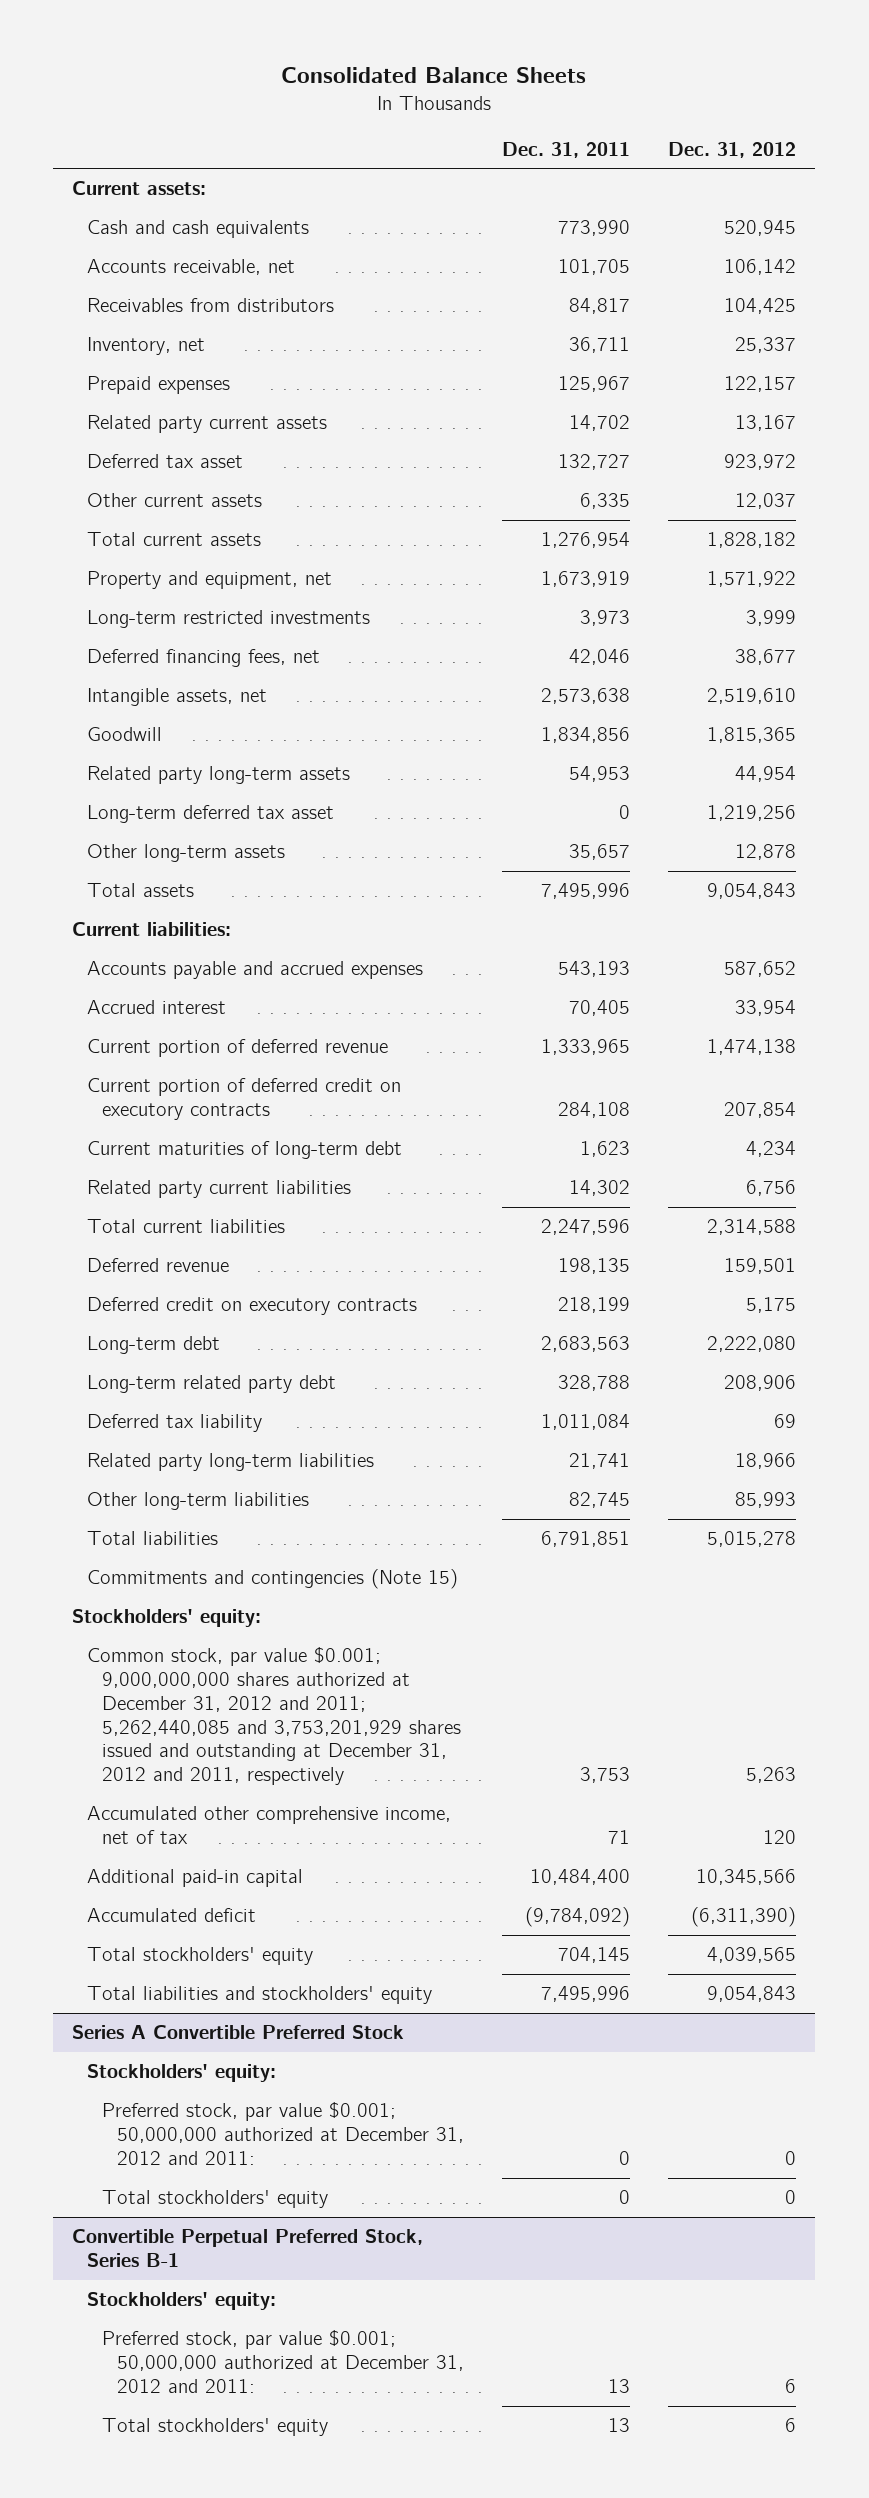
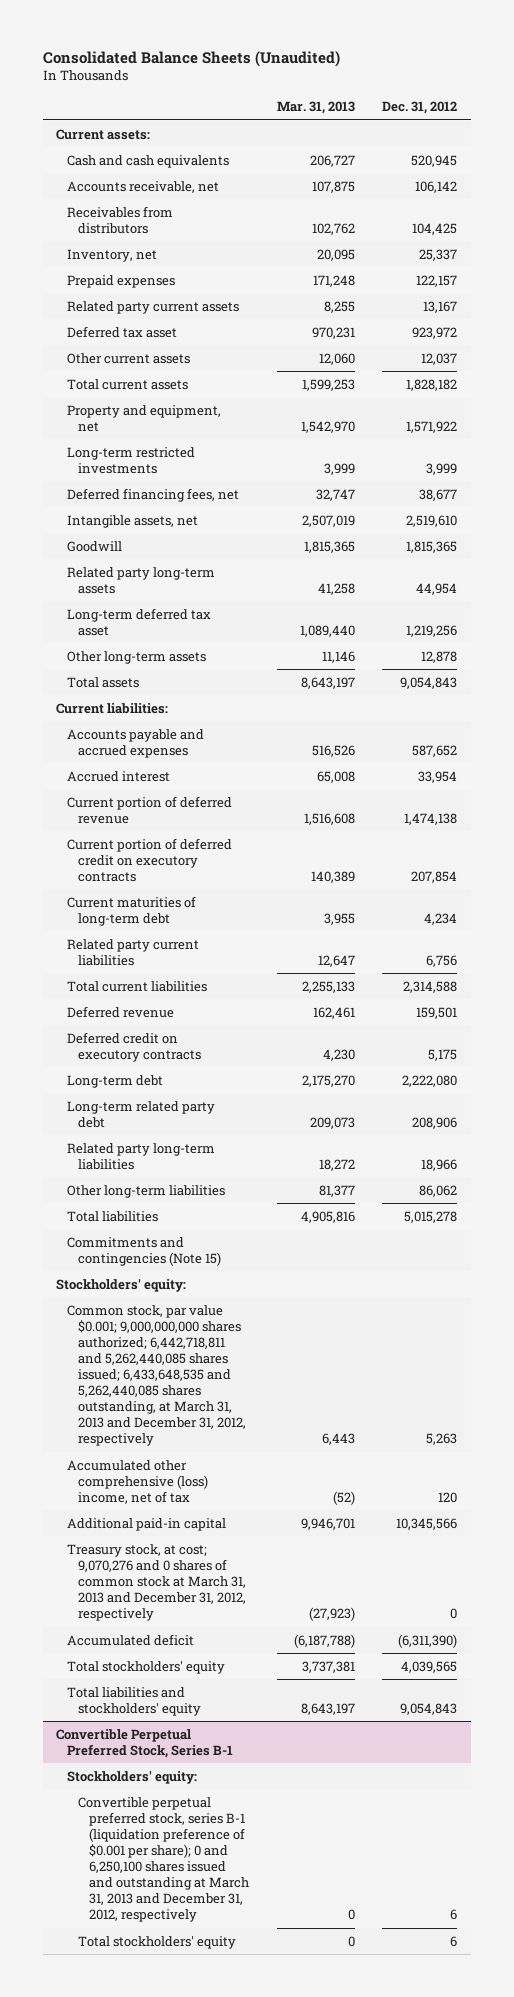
[281,67,587,84] Consolidated Balance Sheets -> [42,50,340,67] Consolidated Balance Sheets (Unaudited)
[502,141,631,158] Dec. 31, 2011 -> none
none -> [276,101,355,115] Mar. 31, 2013
[87,1414,263,1433] Deferred tax liability -> none
[735,1492,797,1509] 85,993 -> [419,1184,458,1197] 86,062
[87,1647,462,1786] Common stock, par value $0.001; 9,000,000,000 shares authorized at December 31, 2012 and 2011; 5,262,440,085 and 3,753,201,929 shares issued and outstanding at December 31, 2012 and 2011, respectively -> [67,1304,247,1447] Common stock, par value $0.001; 9,000,000,000 shares authorized; 6,442,718,811 and 5,262,440,085 shares issued; 6,433,648,535 and 5,262,440,085 shares outstanding, at March 31, 2013 and December 31, 2012, respectively
[87,1806,452,1845] Accumulated other comprehensive income, net of tax -> [67,1459,209,1504] Accumulated other comprehensive (loss) income, net of tax
none -> [67,1543,247,1622] Treasury stock, at cost; 9,070,276 and 0 shares of common stock at March 31, 2013 and December 31, 2012, respectively
[72,2025,405,2040] Series A Convertible Preferred Stock -> none
[87,2064,277,2083] Stockholders' equity: -> none
[102,2102,464,2165] Preferred stock, par value $0.001; 50,000,000 authorized at December 31, 2012 and 2011: -> none
[102,2190,329,2209] Total stockholders' equity -> none
[102,2330,464,2393] Preferred stock, par value $0.001; 50,000,000 authorized at December 31, 2012 and 2011: -> [78,1796,250,1923] Convertible perpetual preferred stock, series B-1 (liquidation preference of $0.001 per share); 0 and 6,250,100 shares issued and outstanding at March 31, 2013 and December 31, 2012, respectively

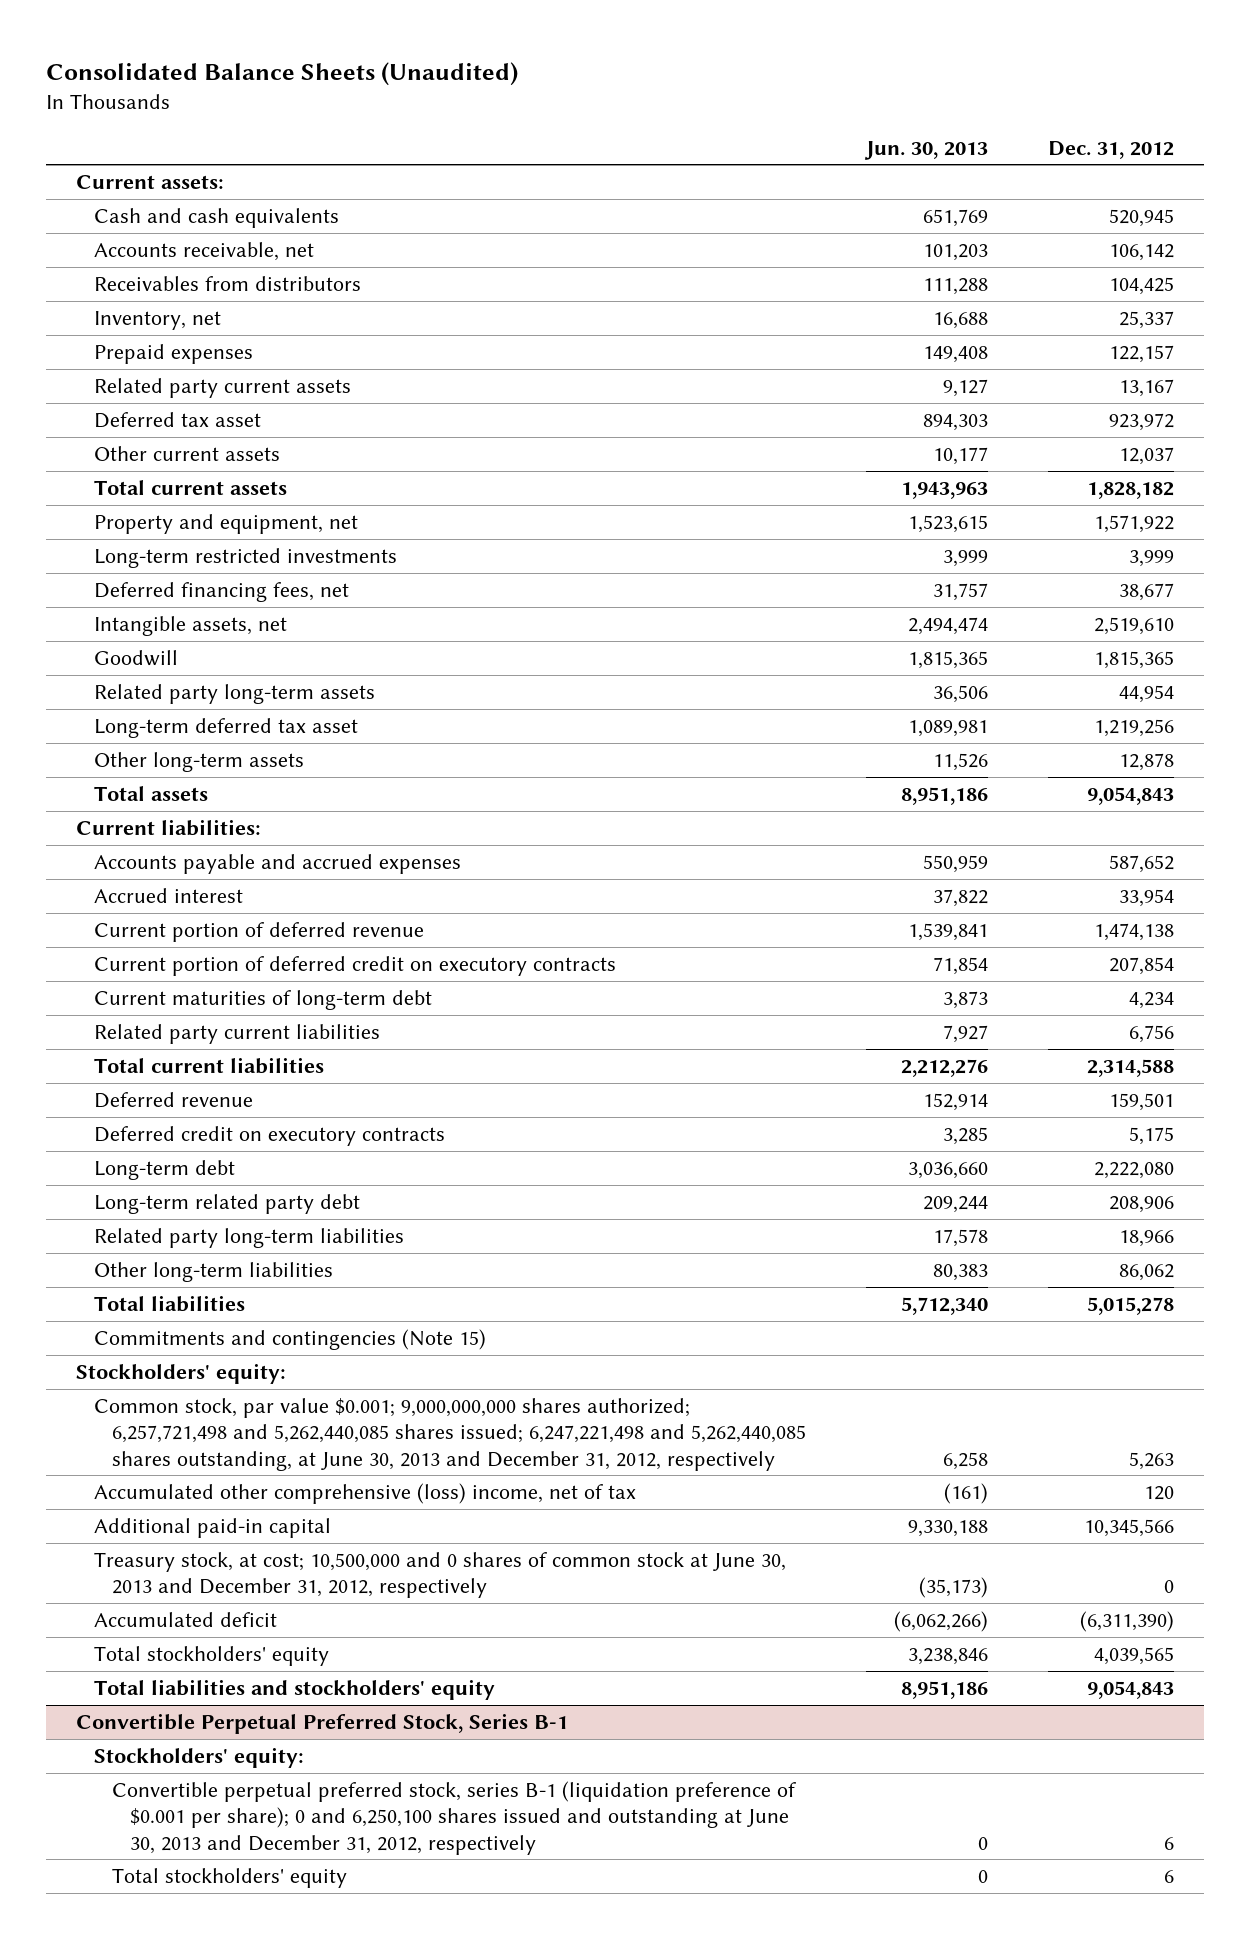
[276,101,355,115] Mar. 31, 2013 -> none
none -> [864,140,989,160] Jun. 30, 2013
[67,1304,247,1447] Common stock, par value $0.001; 9,000,000,000 shares authorized; 6,442,718,811 and 5,262,440,085 shares issued; 6,433,648,535 and 5,262,440,085 shares outstanding, at March 31, 2013 and December 31, 2012, respectively -> [93,1397,807,1471] Common stock, par value $0.001; 9,000,000,000 shares authorized; 6,257,721,498 and 5,262,440,085 shares issued; 6,247,221,498 and 5,262,440,085 shares outstanding, at June 30, 2013 and December 31, 2012, respectively
[67,1543,247,1622] Treasury stock, at cost; 9,070,276 and 0 shares of common stock at March 31, 2013 and December 31, 2012, respectively -> [93,1551,786,1599] Treasury stock, at cost; 10,500,000 and 0 shares of common stock at June 30, 2013 and December 31, 2012, respectively
[78,1796,250,1923] Convertible perpetual preferred stock, series B-1 (liquidation preference of $0.001 per share); 0 and 6,250,100 shares issued and outstanding at March 31, 2013 and December 31, 2012, respectively -> [112,1780,797,1855] Convertible perpetual preferred stock, series B-1 (liquidation preference of $0.001 per share); 0 and 6,250,100 shares issued and outstanding at June 30, 2013 and December 31, 2012, respectively

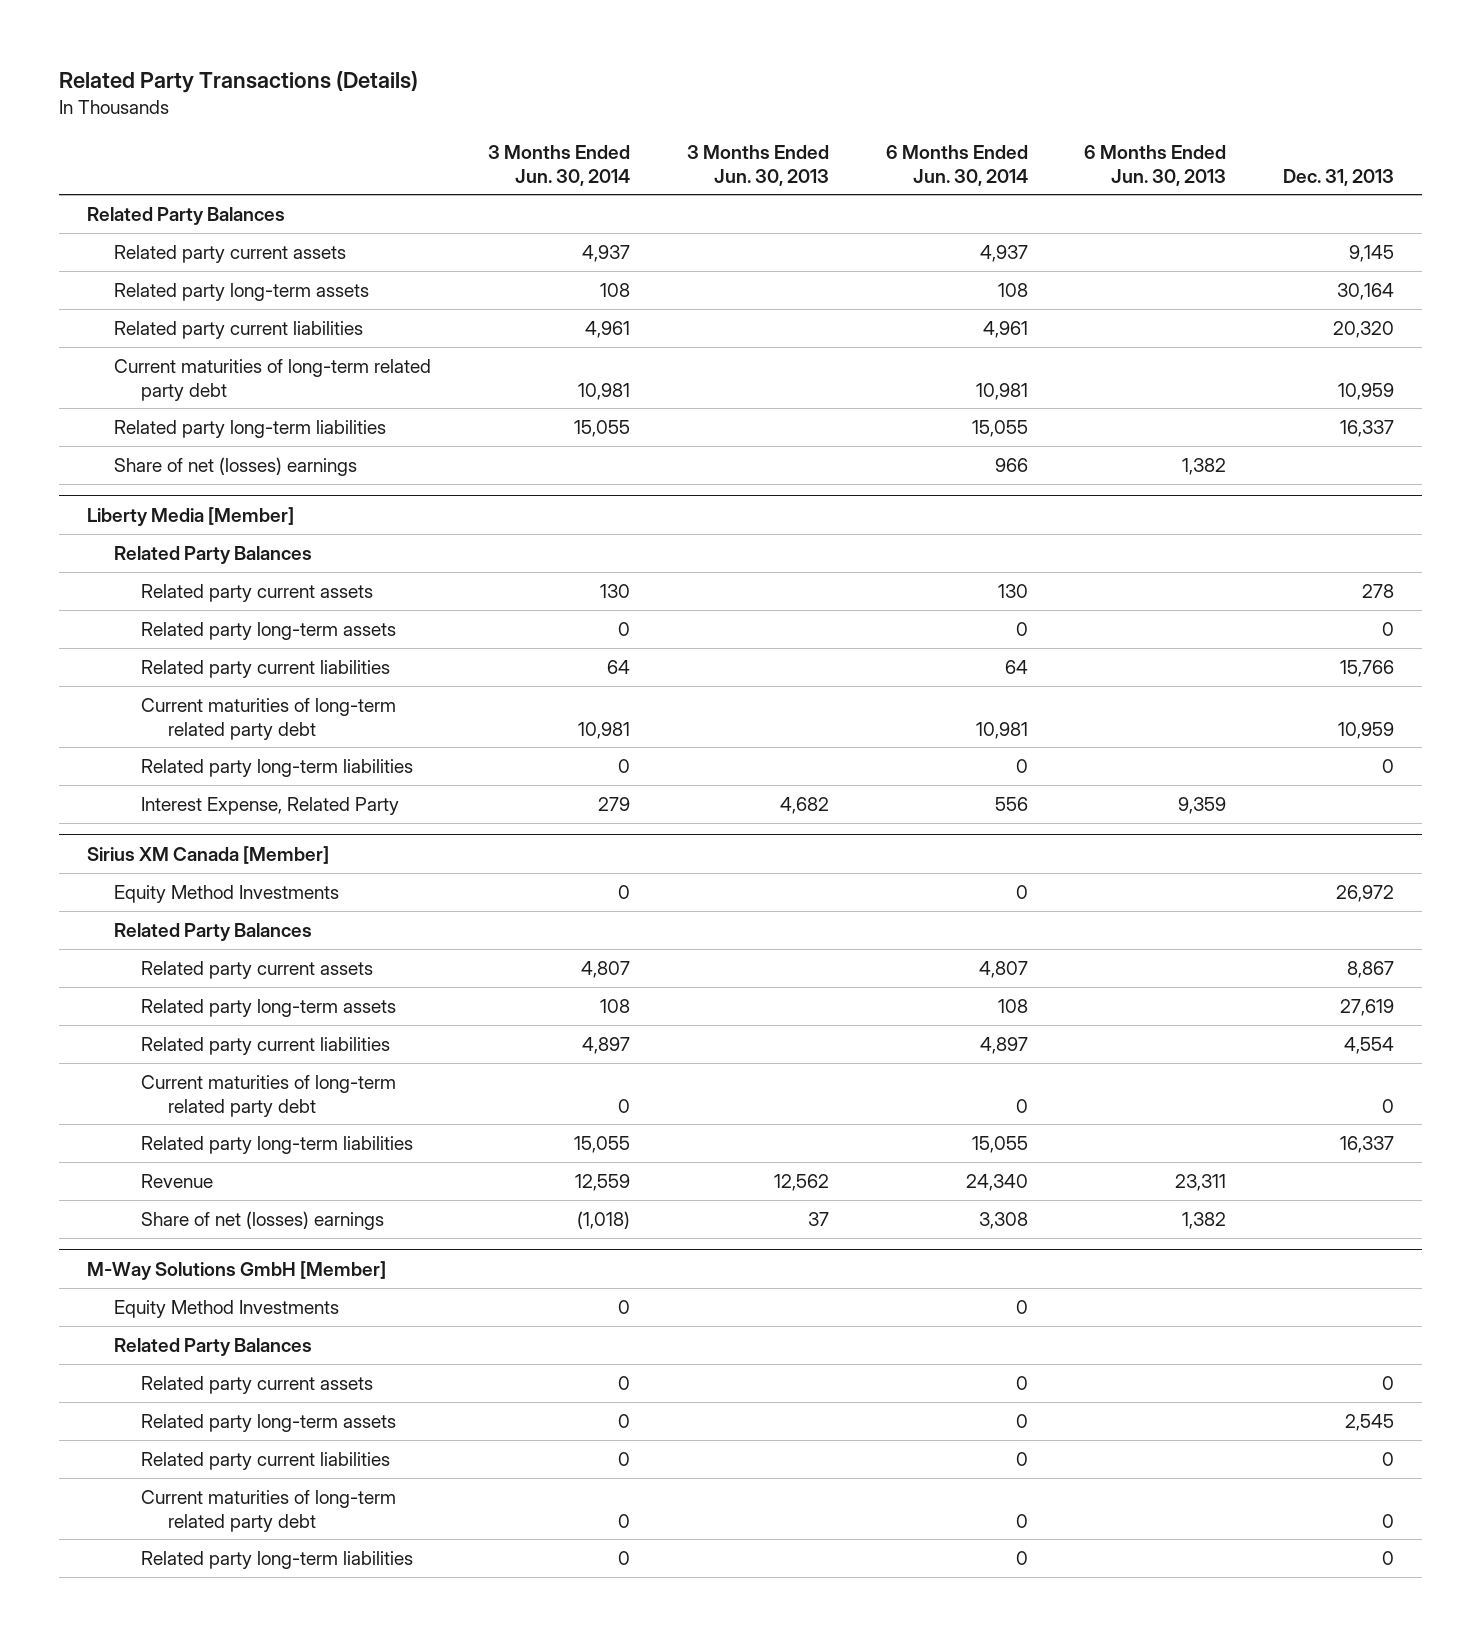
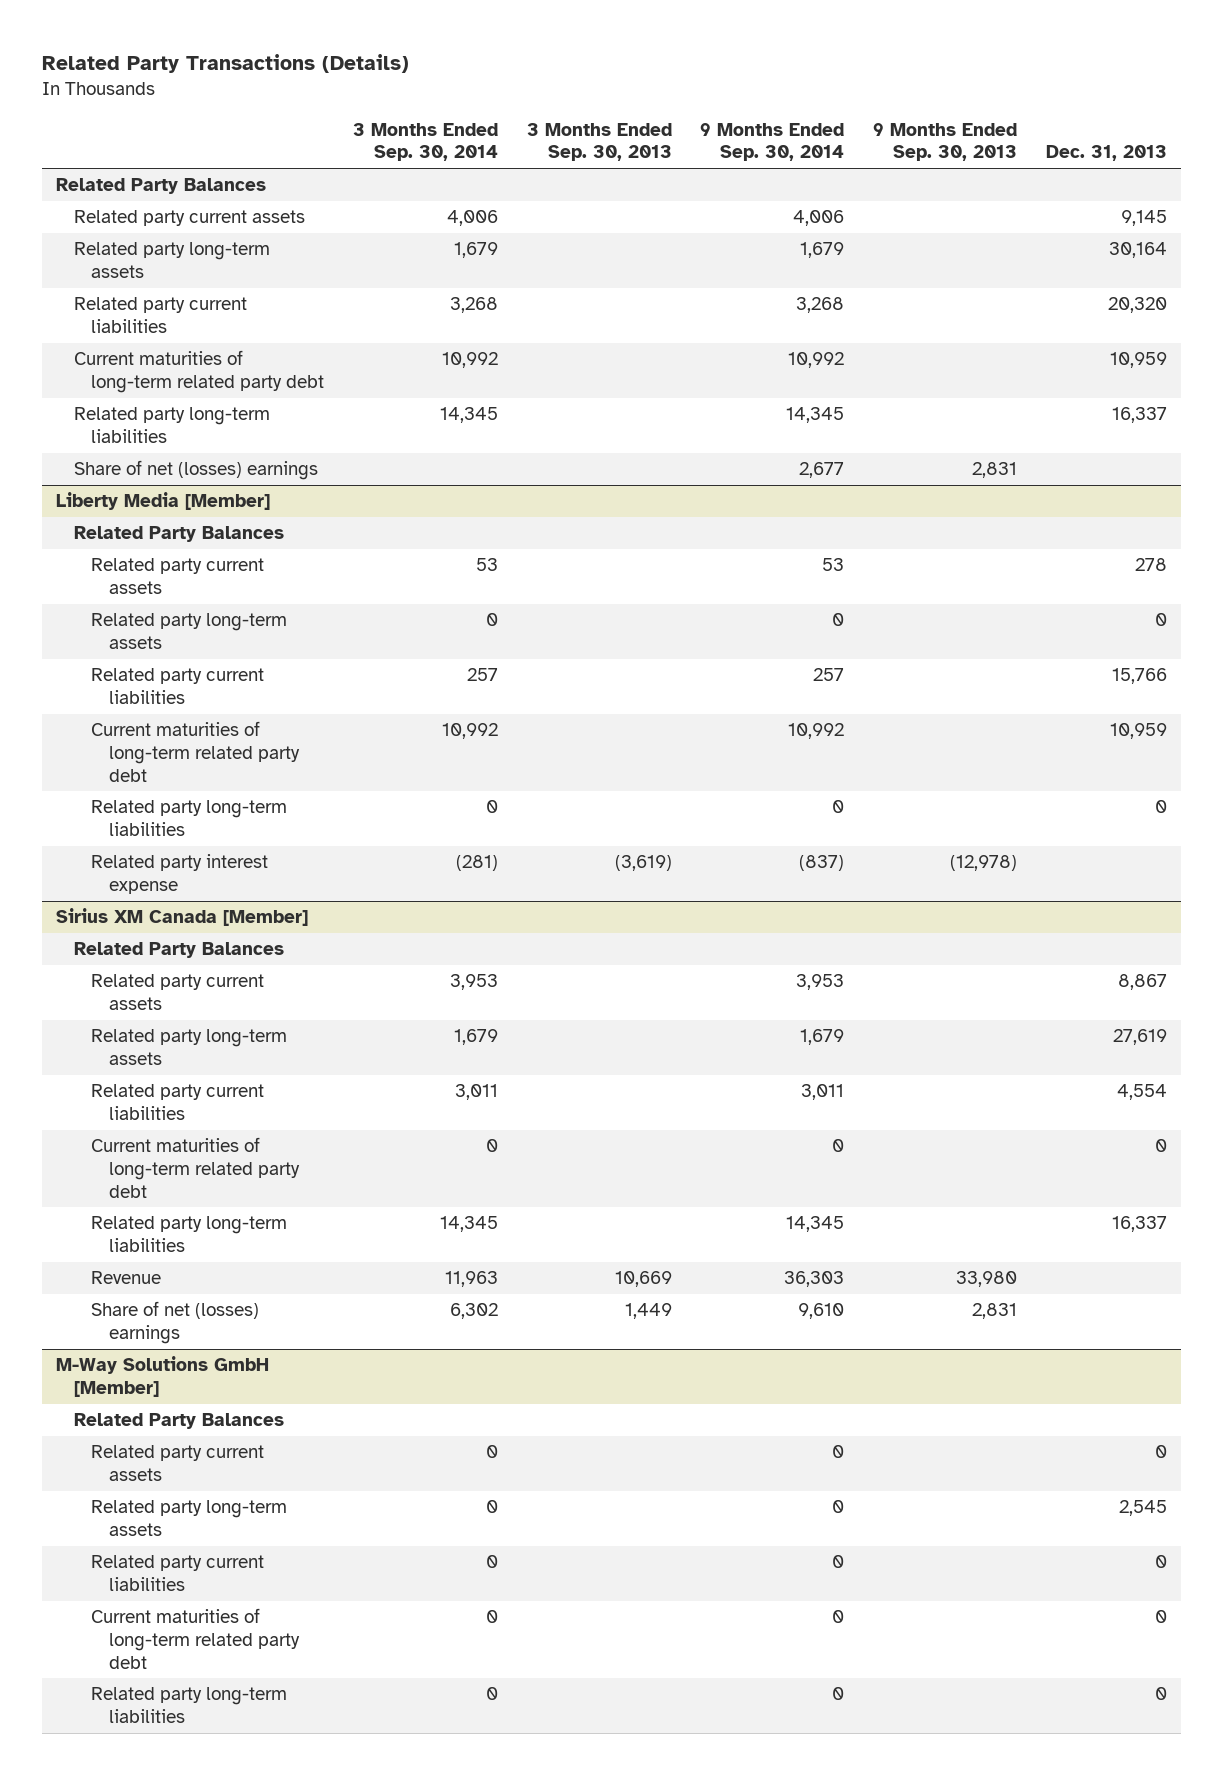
[487,144,630,186] 3 Months Ended Jun. 30, 2014 -> none
[686,144,829,186] 3 Months Ended Jun. 30, 2013 -> none
[885,144,1028,186] 6 Months Ended Jun. 30, 2014 -> none
[1084,144,1227,186] 6 Months Ended Jun. 30, 2013 -> none
none -> [352,122,498,162] 3 Months Ended Sep. 30, 2014
none -> [526,122,672,162] 3 Months Ended Sep. 30, 2013
none -> [700,122,845,162] 9 Months Ended Sep. 30, 2014
none -> [873,122,1018,162] 9 Months Ended Sep. 30, 2013
[141,796,400,815] Interest Expense, Related Party -> [91,854,269,894] Related party interest expense
[114,884,340,903] Equity Method Investments -> none
[114,1299,340,1318] Equity Method Investments -> none

